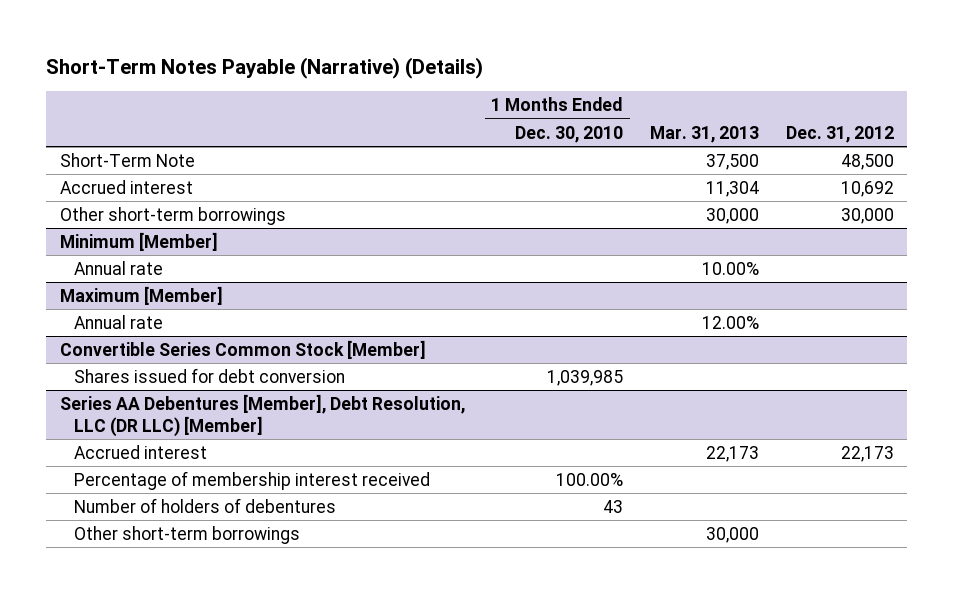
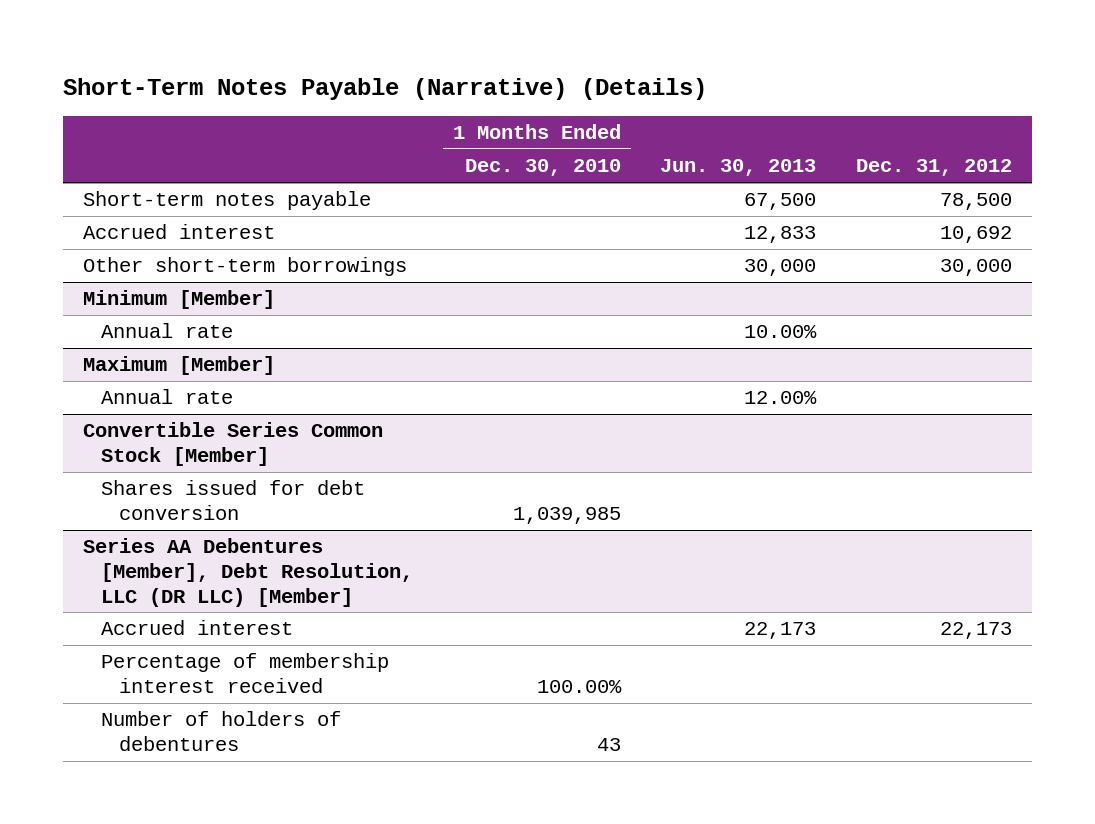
[649,125,759,143] Mar. 31, 2013 -> none
none -> [660,159,817,177] Jun. 30, 2013
[59,152,195,167] Short-Term Note -> none
none -> [82,191,371,211] Short-term notes payable
[74,525,301,544] Other short-term borrowings -> none

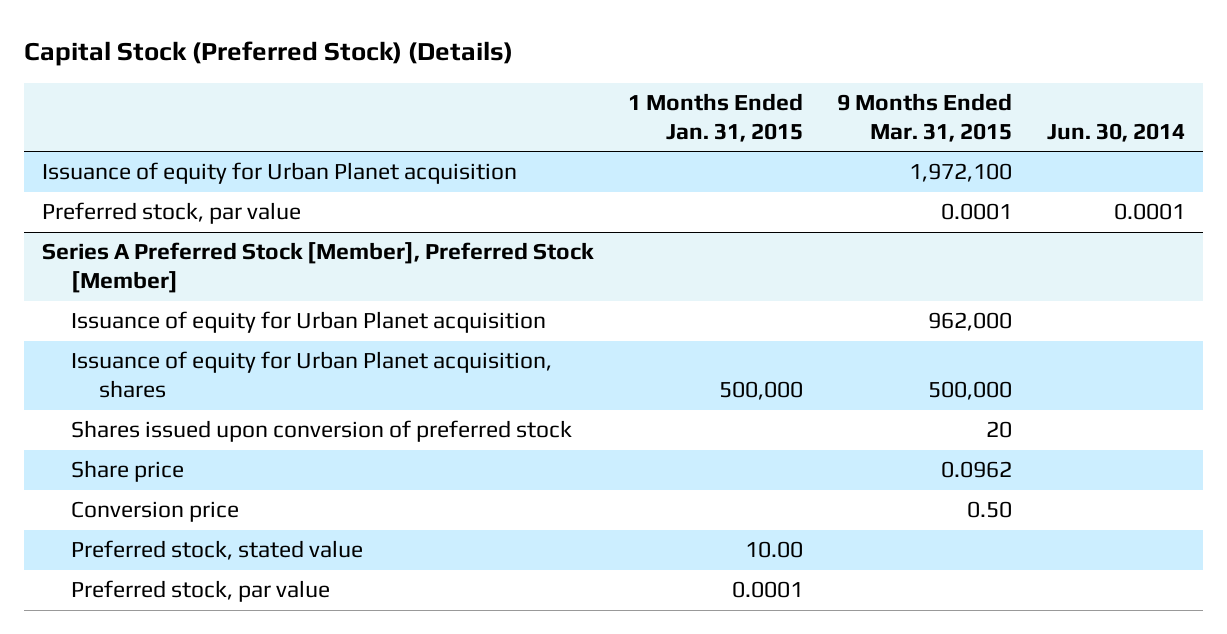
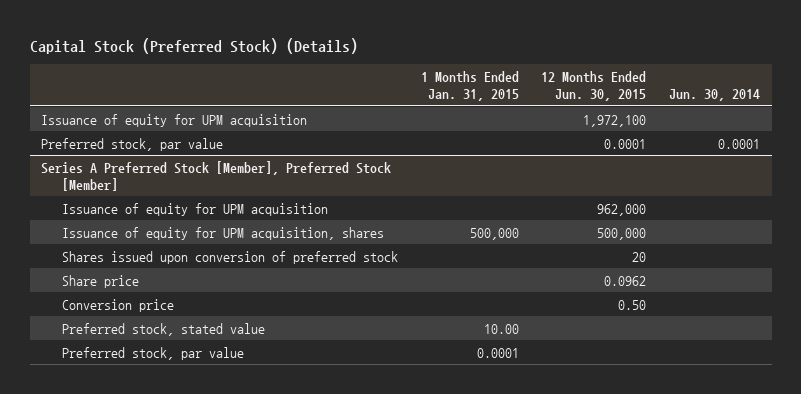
[837,93,1013,142] 9 Months Ended Mar. 31, 2015 -> none
none -> [541,70,647,102] 12 Months Ended Jun. 30, 2015
[41,162,517,185] Issuance of equity for Urban Planet acquisition -> [40,113,307,127] Issuance of equity for UPM acquisition
[70,311,546,334] Issuance of equity for Urban Planet acquisition -> [61,202,328,216] Issuance of equity for UPM acquisition
[70,351,552,399] Issuance of equity for Urban Planet acquisition, shares -> [61,226,384,240] Issuance of equity for UPM acquisition, shares

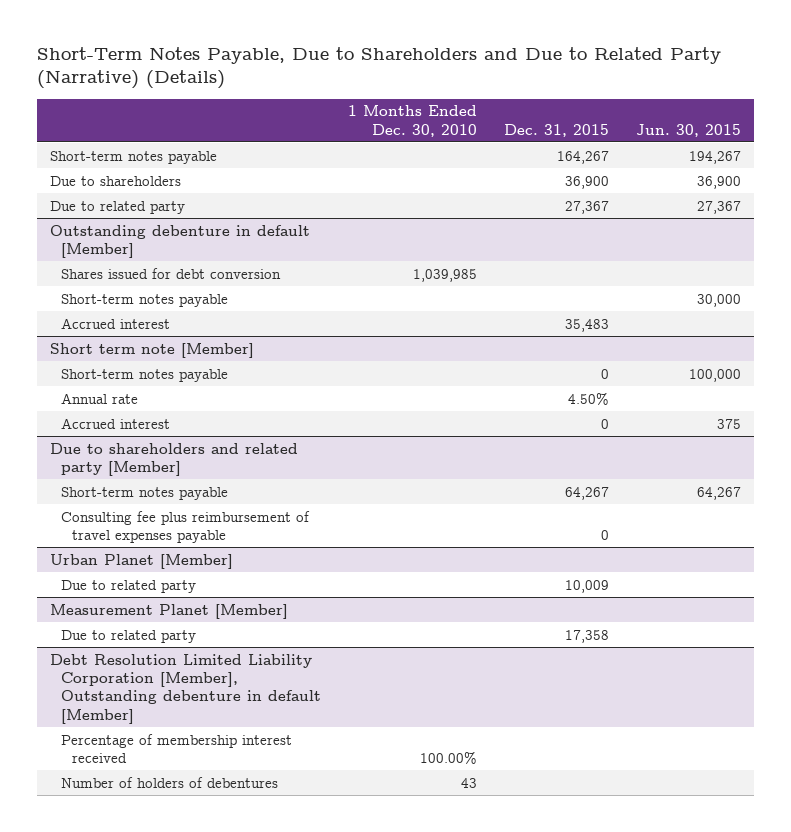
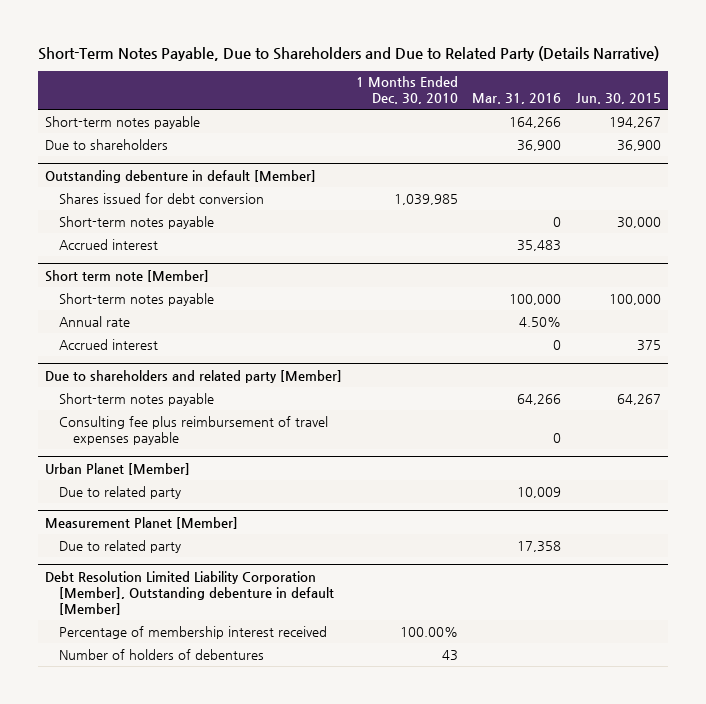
[36,47,721,90] Short-Term Notes Payable, Due to Shareholders and Due to Related Party (Narrative) (Details) -> [37,45,659,61] Short-Term Notes Payable, Due to Shareholders and Due to Related Party (Details Narrative)
[504,123,610,137] Dec. 31, 2015 -> none
none -> [472,93,562,105] Mar. 31, 2016
[50,200,186,214] Due to related party -> none

